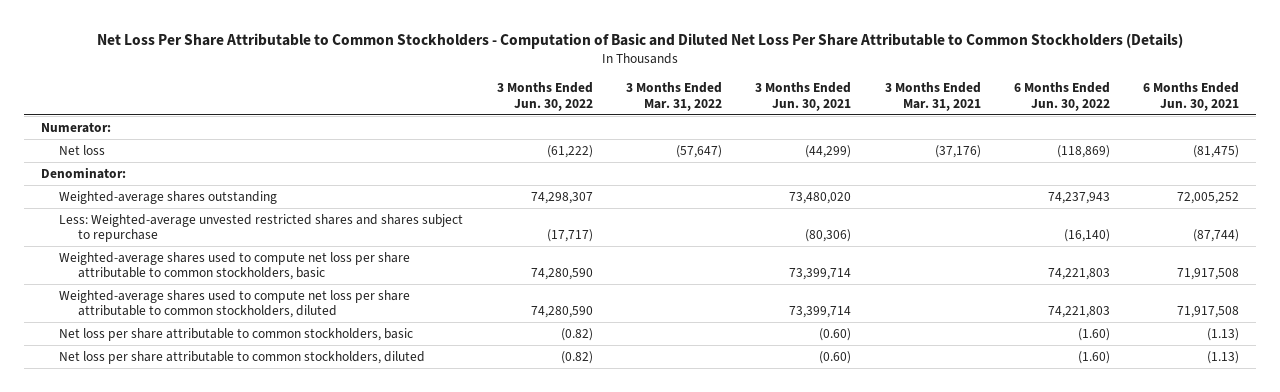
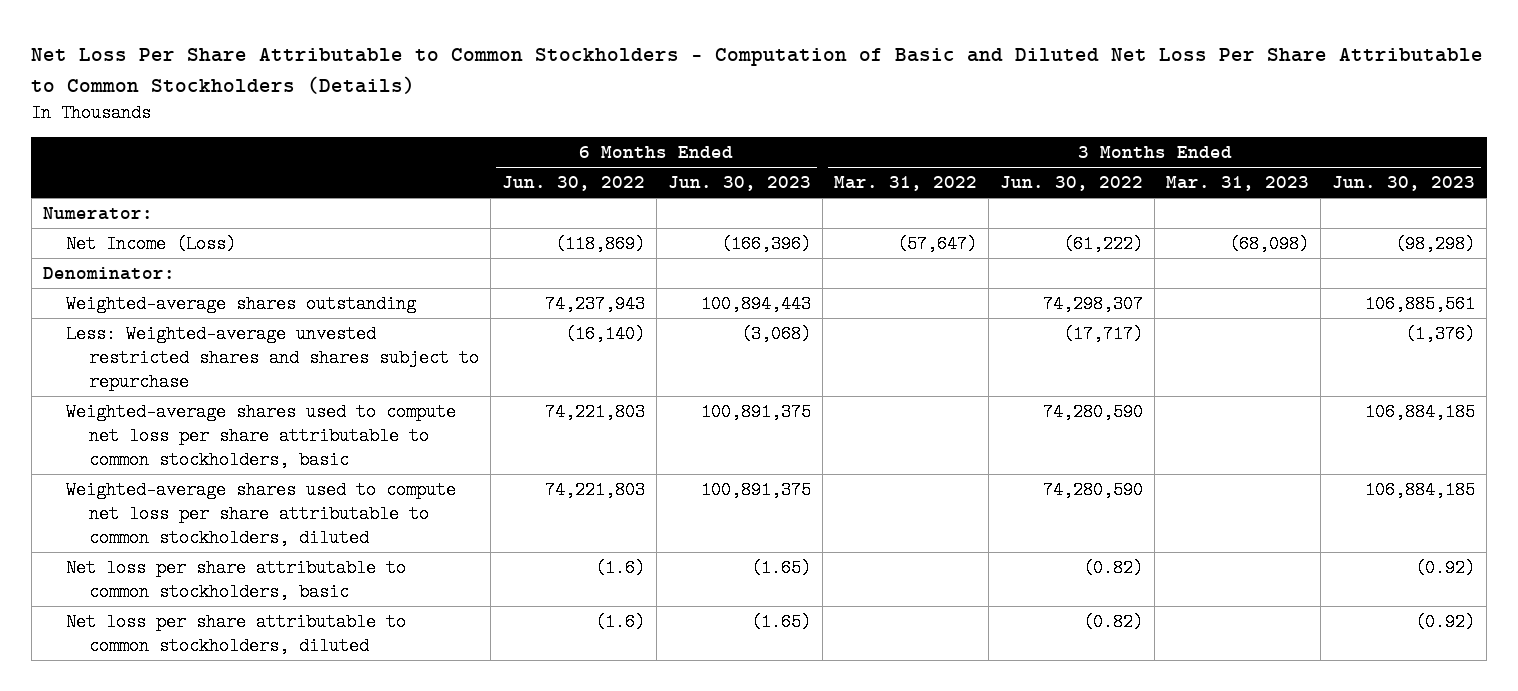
[755,82,852,111] 3 Months Ended Jun. 30, 2021 -> none
[884,82,981,111] 3 Months Ended Mar. 31, 2021 -> none
[1143,82,1240,111] 6 Months Ended Jun. 30, 2021 -> none
none -> [668,176,812,192] Jun. 30, 2023
none -> [1166,176,1310,192] Mar. 31, 2023
none -> [1332,176,1476,192] Jun. 30, 2023
[59,144,106,155] Net loss -> [65,234,236,253] Net Income (Loss)
[1077,327,1110,341] (1.60) -> [594,558,645,577] (1.6)
[1077,350,1110,364] (1.60) -> [594,612,645,631] (1.6)

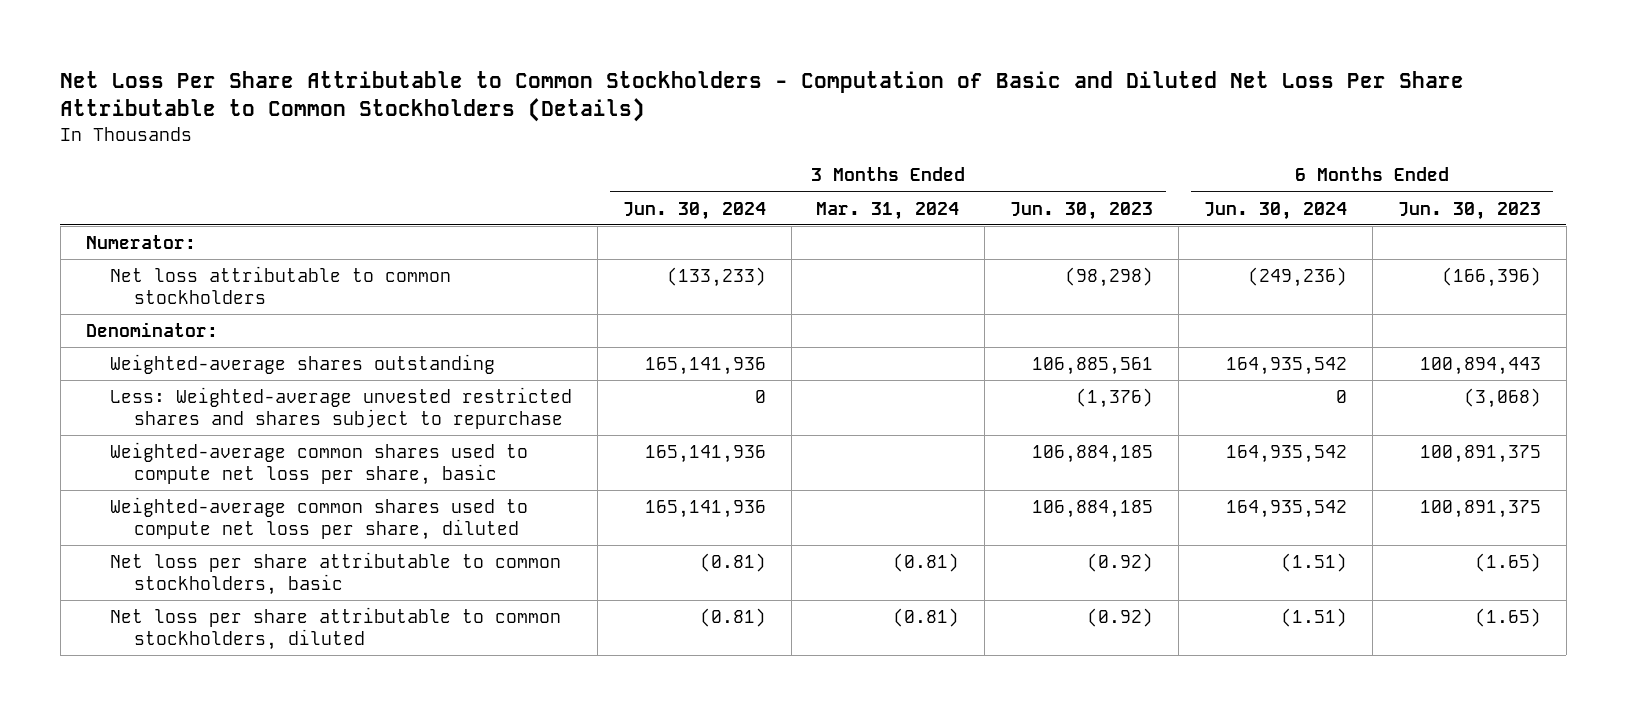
[501,176,645,192] Jun. 30, 2022 -> none
[834,176,978,192] Mar. 31, 2022 -> none
[1000,176,1144,192] Jun. 30, 2022 -> none
[1166,176,1310,192] Mar. 31, 2023 -> none
none -> [622,201,766,220] Jun. 30, 2024
none -> [816,201,960,220] Mar. 31, 2024
none -> [1203,201,1347,220] Jun. 30, 2024
[65,234,236,253] Net Income (Loss) -> [109,265,451,304] Net loss attributable to common stockholders
[65,402,456,470] Weighted-average shares used to compute net loss per share attributable to common stockholders, basic -> [109,441,528,485] Weighted-average common shares used to compute net loss per share, basic
[65,480,456,548] Weighted-average shares used to compute net loss per share attributable to common stockholders, diluted -> [109,496,528,540] Weighted-average common shares used to compute net loss per share, diluted

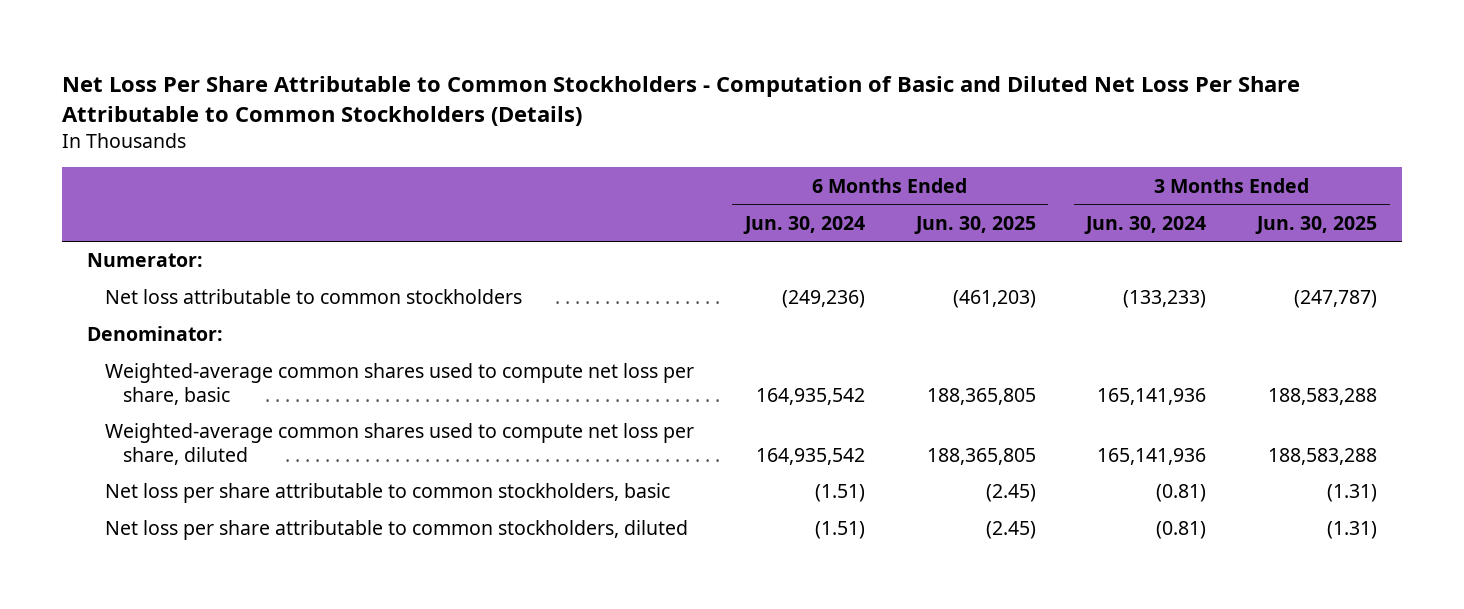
[816,201,960,220] Mar. 31, 2024 -> none
[1010,201,1154,220] Jun. 30, 2023 -> none
[1397,201,1541,220] Jun. 30, 2023 -> none
none -> [913,215,1036,234] Jun. 30, 2025
none -> [1254,215,1377,234] Jun. 30, 2025
[109,353,495,374] Weighted-average shares outstanding -> none
[109,386,572,429] Less: Weighted-average unvested restricted shares and shares subject to repurchase -> none

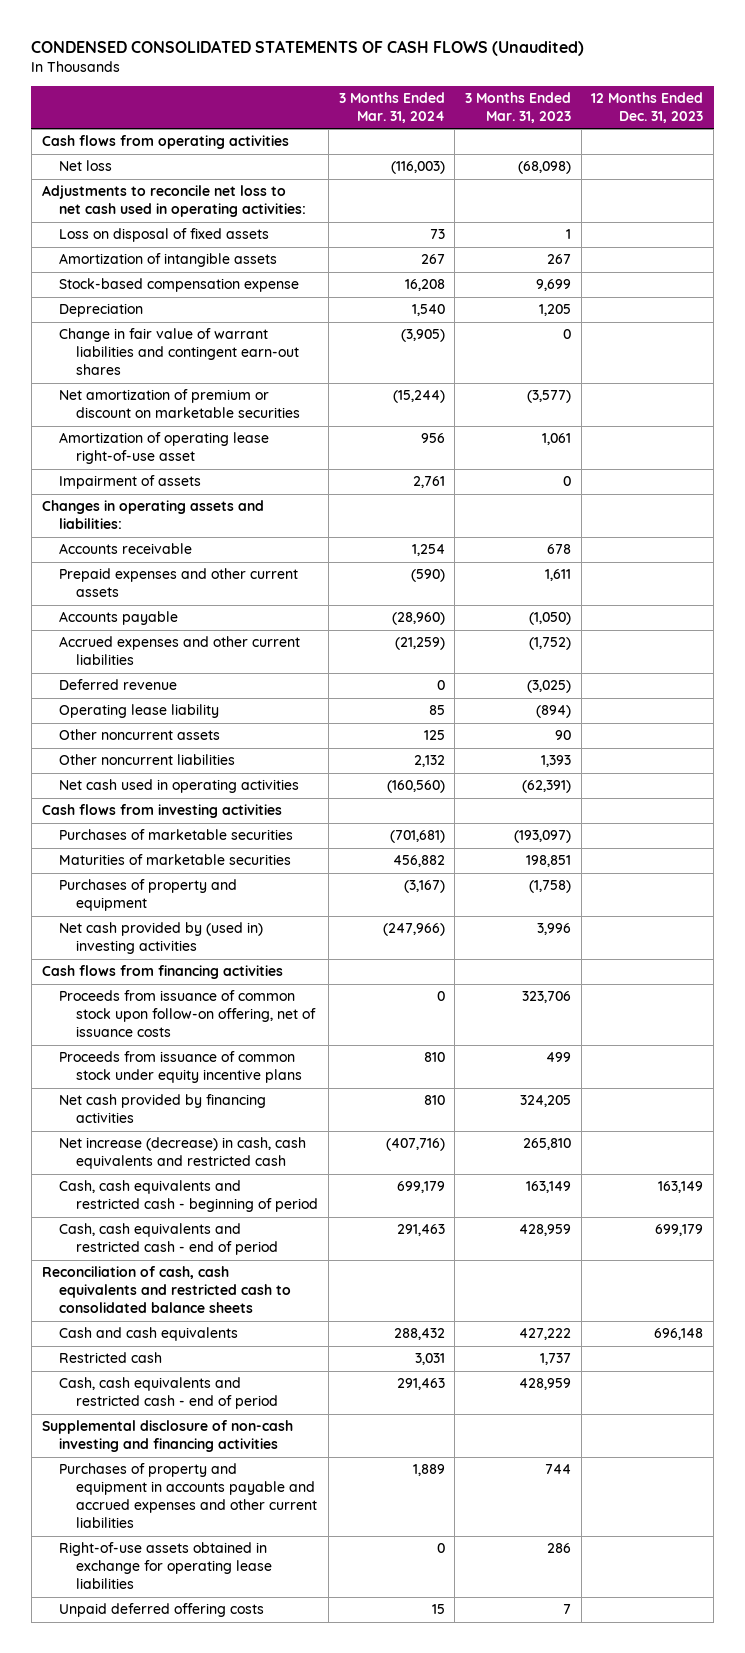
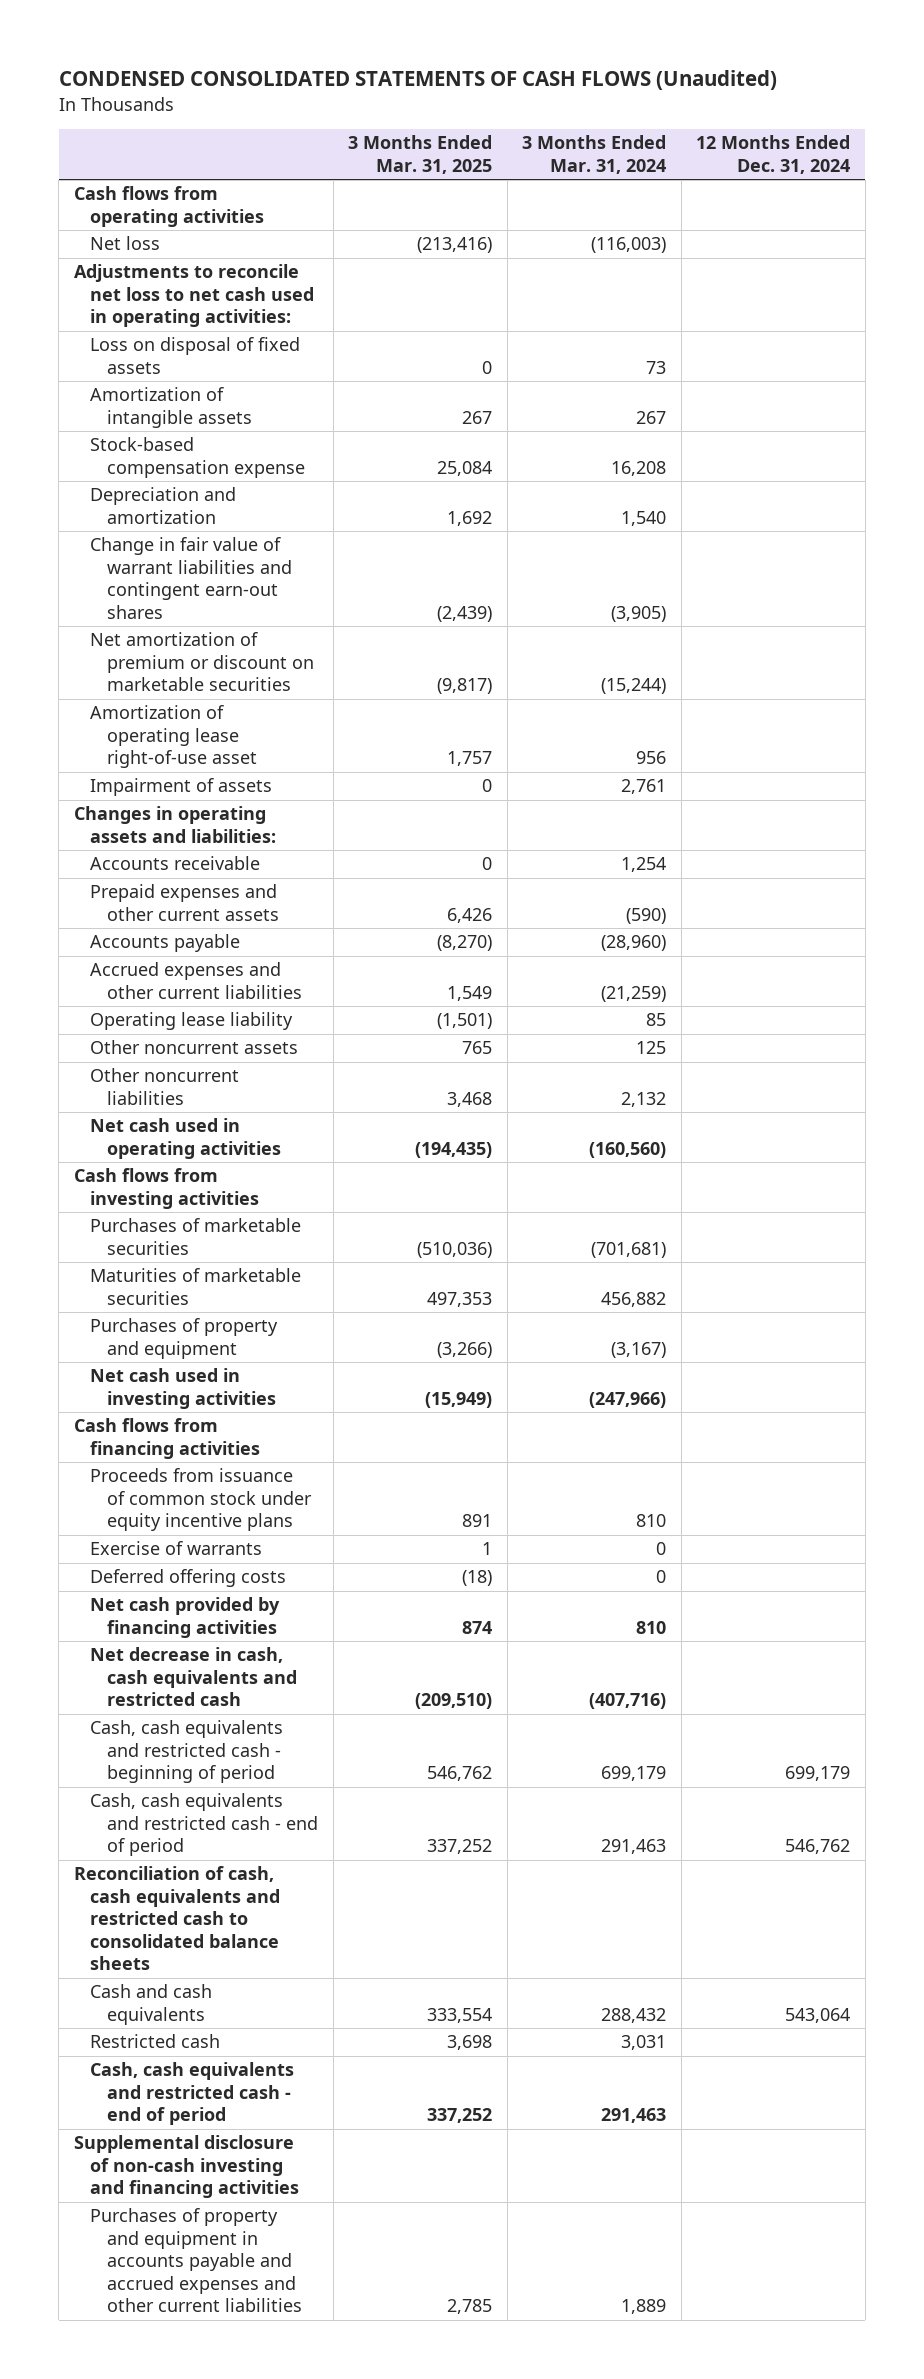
[465,92,572,124] 3 Months Ended Mar. 31, 2023 -> none
[591,92,704,124] 12 Months Ended Dec. 31, 2023 -> none
none -> [348,135,493,174] 3 Months Ended Mar. 31, 2025
none -> [696,135,851,174] 12 Months Ended Dec. 31, 2024
[58,303,143,318] Depreciation -> [90,487,237,524] Depreciation and amortization
[58,679,177,691] Deferred revenue -> none
[58,922,263,955] Net cash provided by (used in) investing activities -> [90,1368,277,1409] Net cash used in investing activities
[58,990,317,1038] Proceeds from issuance of common stock upon follow-on offering, net of issuance costs -> none
none -> [90,1541,263,1556] Exercise of warrants
none -> [90,1569,287,1588] Deferred offering costs
[58,1137,306,1170] Net increase (decrease) in cash, cash equivalents and restricted cash -> [90,1647,298,1707] Net decrease in cash, cash equivalents and restricted cash
[58,1542,273,1590] Right-of-use assets obtained in exchange for operating lease liabilities -> none
[58,1603,264,1618] Unpaid deferred offering costs -> none

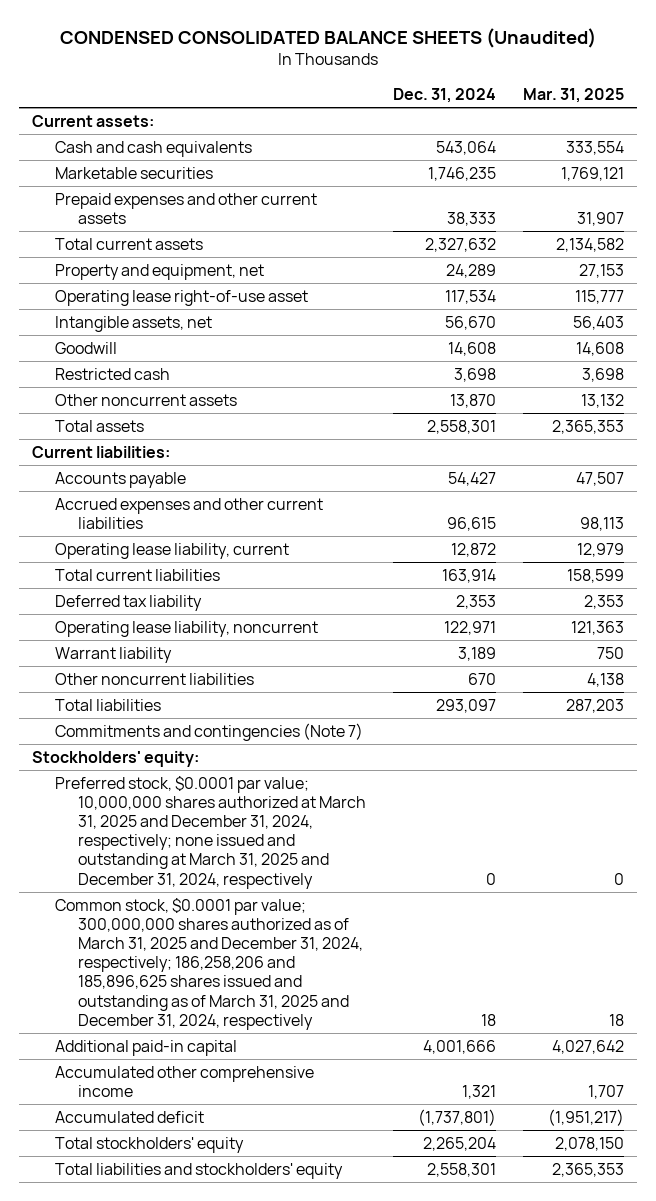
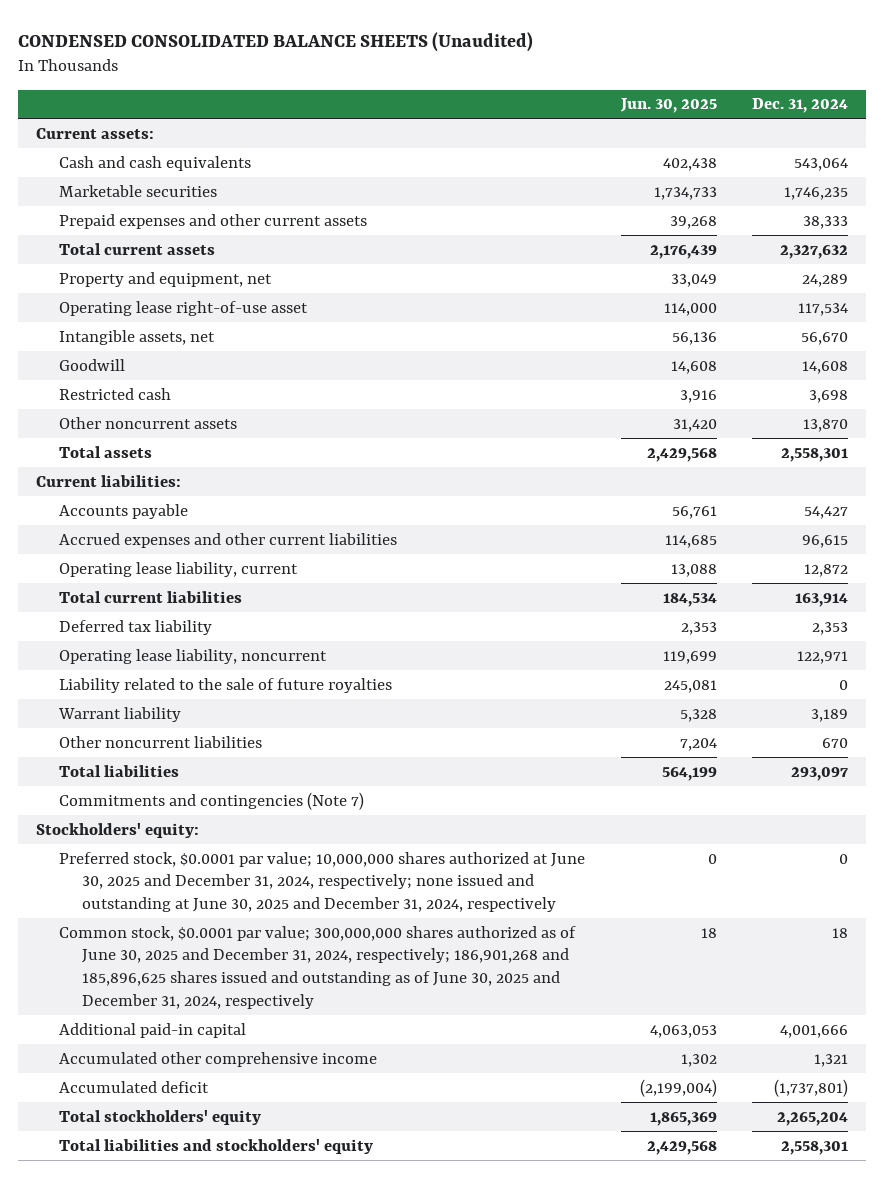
[523,87,625,103] Mar. 31, 2025 -> none
none -> [619,98,717,114] Jun. 30, 2025
none -> [59,677,393,693] Liability related to the sale of future royalties
[55,775,367,889] Preferred stock, $0.0001 par value; 10,000,000 shares authorized at March 31, 2025 and December 31, 2024, respectively; none issued and outstanding at March 31, 2025 and December 31, 2024, respectively -> [59,851,586,912] Preferred stock, $0.0001 par value; 10,000,000 shares authorized at June 30, 2025 and December 31, 2024, respectively; none issued and outstanding at June 30, 2025 and December 31, 2024, respectively
[55,897,364,1030] Common stock, $0.0001 par value; 300,000,000 shares authorized as of March 31, 2025 and December 31, 2024, respectively; 186,258,206 and 185,896,625 shares issued and outstanding as of March 31, 2025 and December 31, 2024, respectively -> [59,925,577,1009] Common stock, $0.0001 par value; 300,000,000 shares authorized as of June 30, 2025 and December 31, 2024, respectively; 186,901,268 and 185,896,625 shares issued and outstanding as of June 30, 2025 and December 31, 2024, respectively

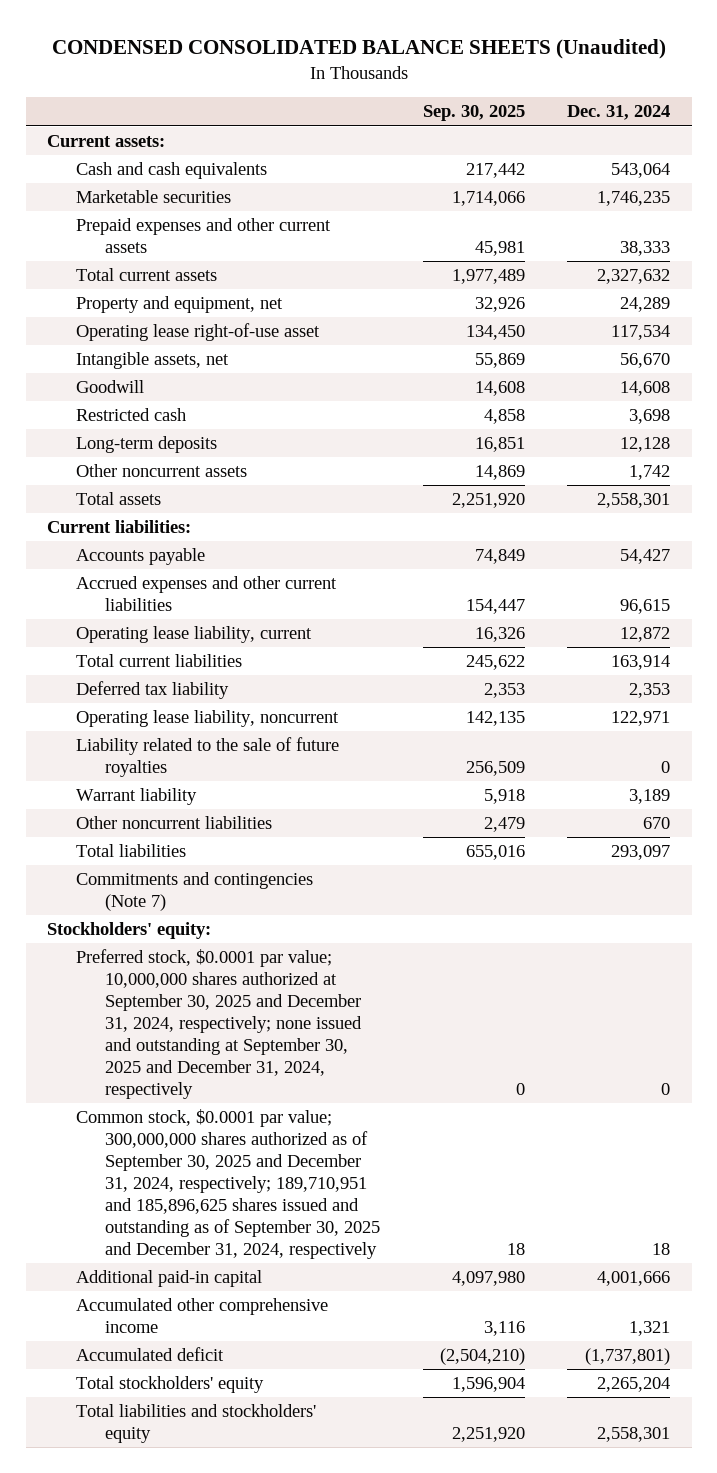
[619,98,717,114] Jun. 30, 2025 -> none
none -> [422,105,525,122] Sep. 30, 2025
none -> [75,436,217,454] Long-term deposits
[803,418,849,432] 13,870 -> [629,465,671,481] 1,742
[59,851,586,912] Preferred stock, $0.0001 par value; 10,000,000 shares authorized at June 30, 2025 and December 31, 2024, respectively; none issued and outstanding at June 30, 2025 and December 31, 2024, respectively -> [75,949,362,1099] Preferred stock, $0.0001 par value; 10,000,000 shares authorized at September 30, 2025 and December 31, 2024, respectively; none issued and outstanding at September 30, 2025 and December 31, 2024, respectively
[59,925,577,1009] Common stock, $0.0001 par value; 300,000,000 shares authorized as of June 30, 2025 and December 31, 2024, respectively; 186,901,268 and 185,896,625 shares issued and outstanding as of June 30, 2025 and December 31, 2024, respectively -> [75,1109,380,1259] Common stock, $0.0001 par value; 300,000,000 shares authorized as of September 30, 2025 and December 31, 2024, respectively; 189,710,951 and 185,896,625 shares issued and outstanding as of September 30, 2025 and December 31, 2024, respectively

